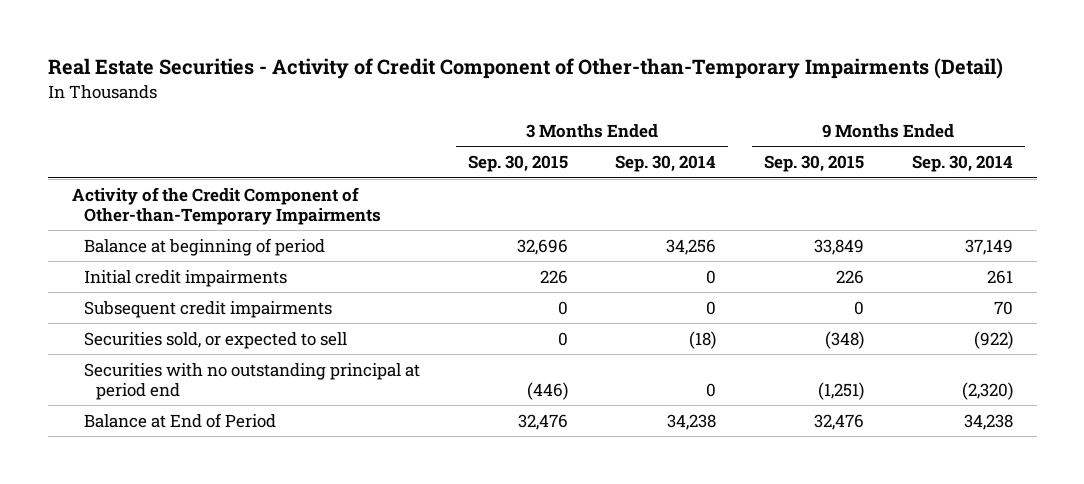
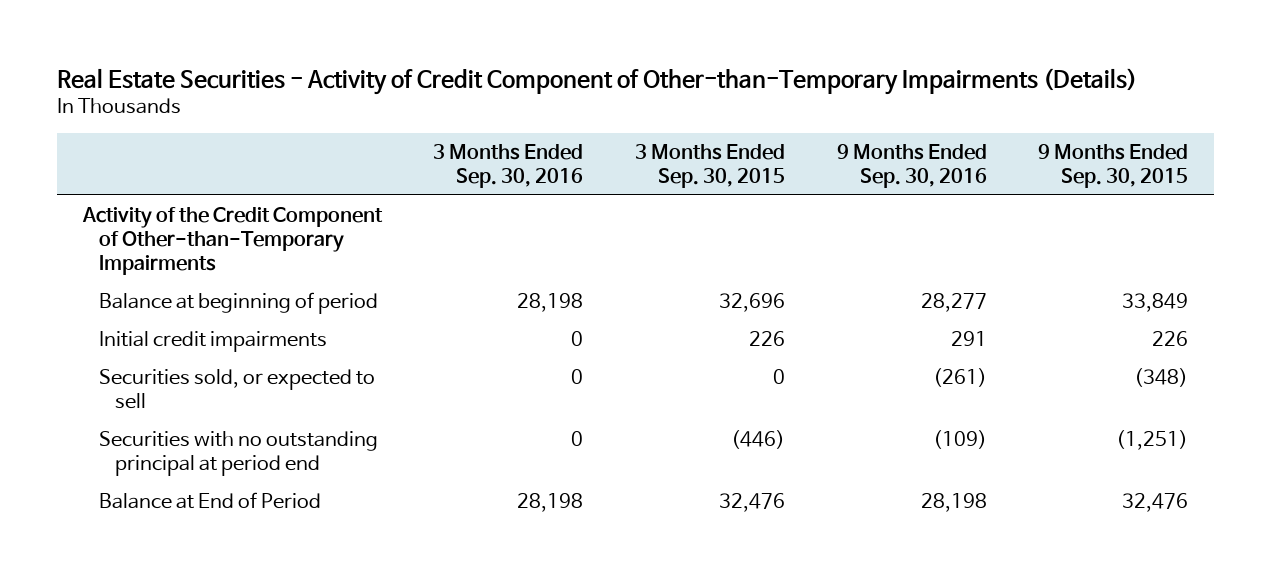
[47,58,1003,80] Real Estate Securities - Activity of Credit Component of Other-than-Temporary Impairments (Detail) -> [56,67,1137,95] Real Estate Securities - Activity of Credit Component of Other-than-Temporary Impairments (Details)
[615,155,717,173] Sep. 30, 2014 -> none
[911,155,1013,173] Sep. 30, 2014 -> none
none -> [433,143,584,188] 3 Months Ended Sep. 30, 2016
none -> [836,143,987,188] 9 Months Ended Sep. 30, 2016
[83,300,332,318] Subsequent credit impairments -> none

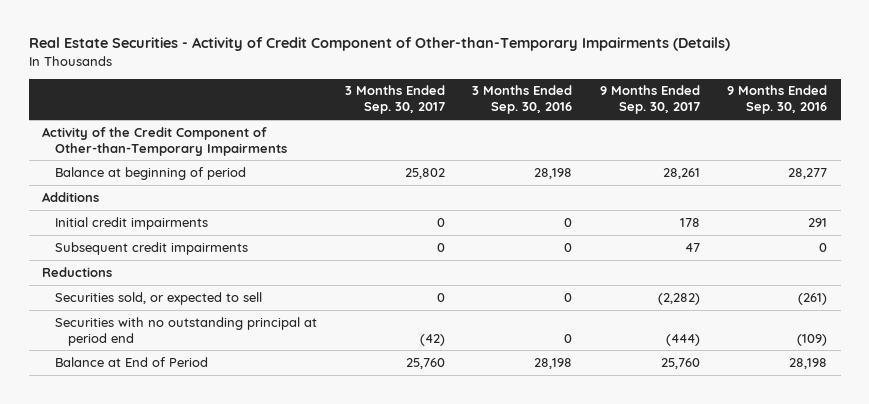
[634,143,785,188] 3 Months Ended Sep. 30, 2015 -> none
[1038,143,1189,188] 9 Months Ended Sep. 30, 2015 -> none
none -> [344,85,445,115] 3 Months Ended Sep. 30, 2017
none -> [599,85,700,115] 9 Months Ended Sep. 30, 2017
none -> [42,191,100,202] Additions
none -> [55,241,249,255] Subsequent credit impairments
none -> [42,266,113,277] Reductions

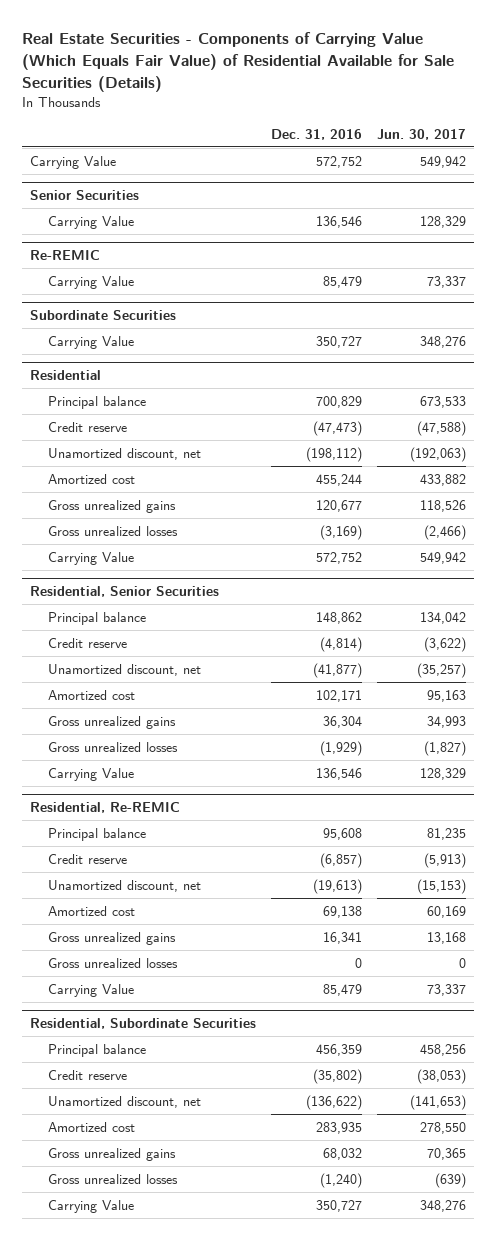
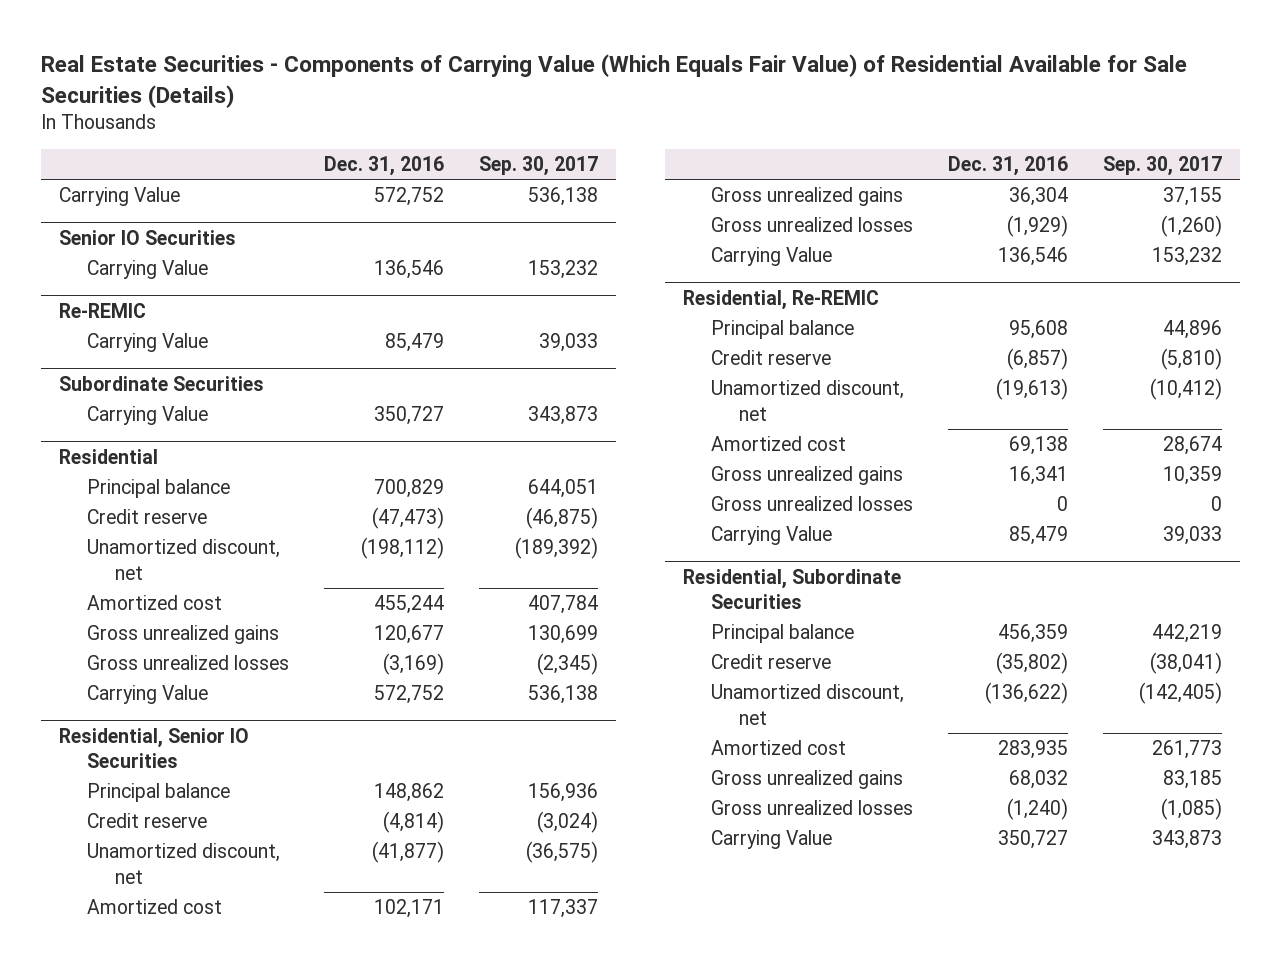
[377,128,467,140] Jun. 30, 2017 -> none
none -> [479,156,599,177] Sep. 30, 2017
[29,190,139,201] Senior Securities -> [58,229,236,245] Senior IO Securities
[29,586,219,598] Residential, Senior Securities -> [58,727,249,769] Residential, Senior IO Securities

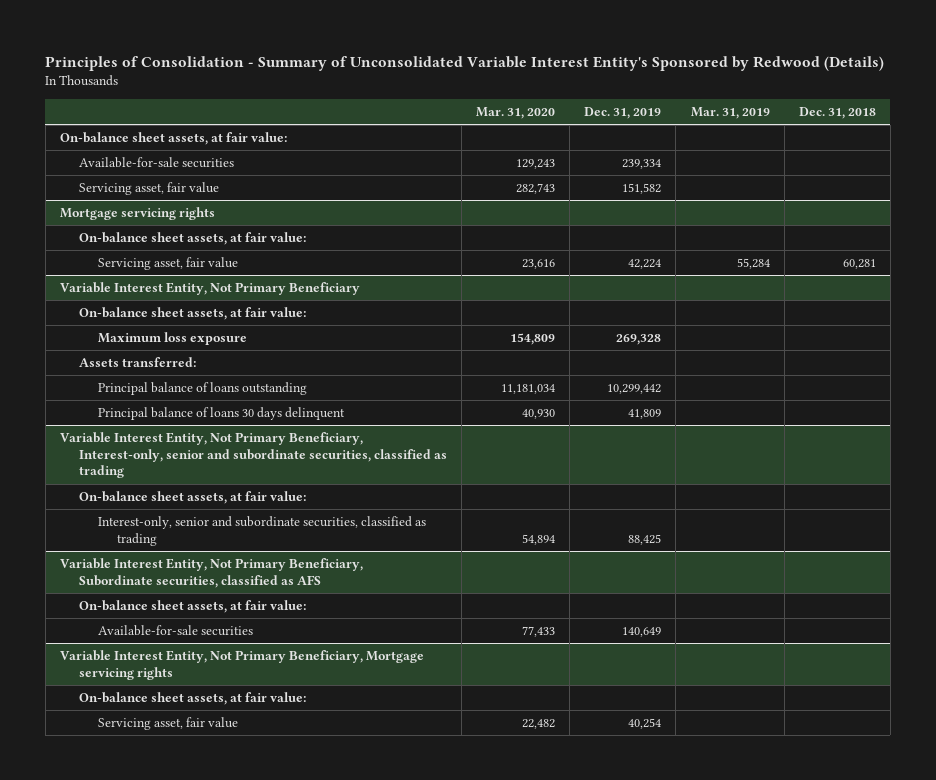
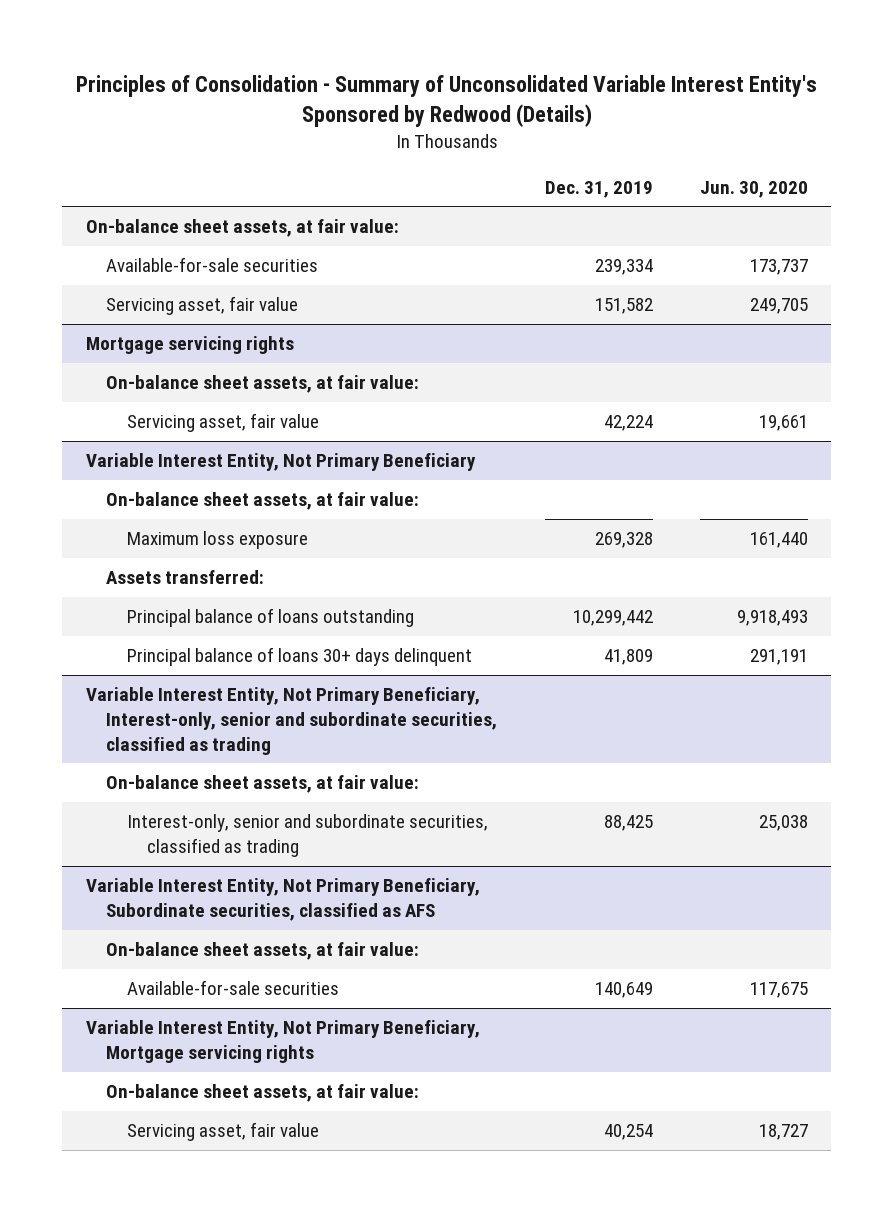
[476,106,556,119] Mar. 31, 2020 -> none
[690,106,770,119] Mar. 31, 2019 -> none
[798,106,876,119] Dec. 31, 2018 -> none
none -> [699,180,808,198] Jun. 30, 2020
[97,407,345,421] Principal balance of loans 30 days delinquent -> [126,647,472,667] Principal balance of loans 30+ days delinquent

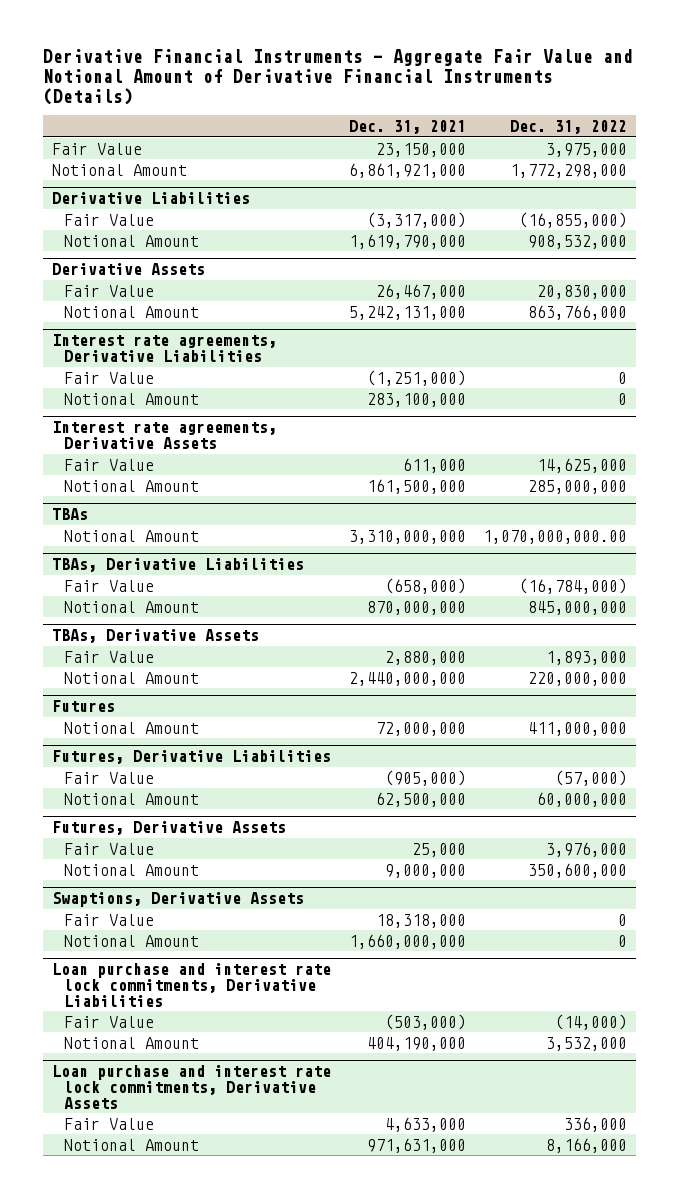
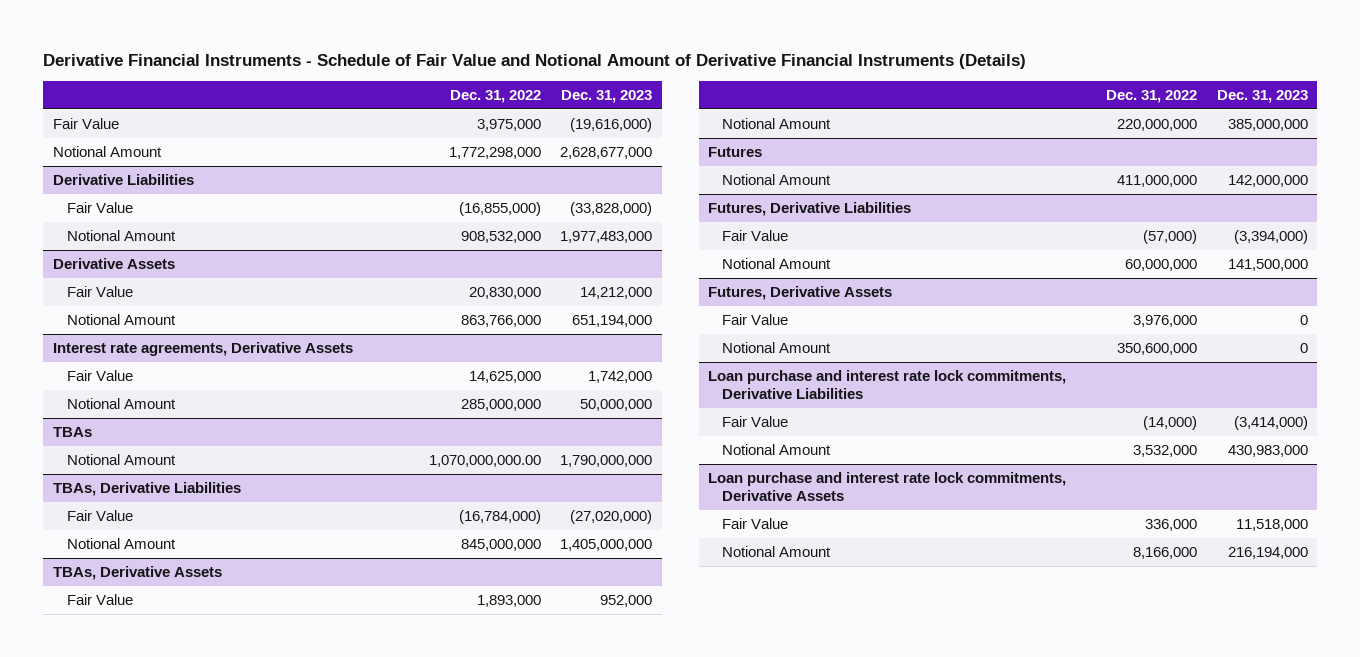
[43,48,634,105] Derivative Financial Instruments - Aggregate Fair Value and Notional Amount of Derivative Financial Instruments (Details) -> [43,54,1027,70] Derivative Financial Instruments - Schedule of Fair Value and Notional Amount of Derivative Financial Instruments (Details)
[348,119,466,134] Dec. 31, 2021 -> none
none -> [561,90,653,104] Dec. 31, 2023
[51,334,277,362] Interest rate agreements, Derivative Liabilities -> none
[63,371,154,384] Fair Value -> none
[63,392,199,405] Notional Amount -> none
[51,892,304,908] Swaptions, Derivative Assets -> none
[63,913,154,926] Fair Value -> none
[63,934,199,947] Notional Amount -> none

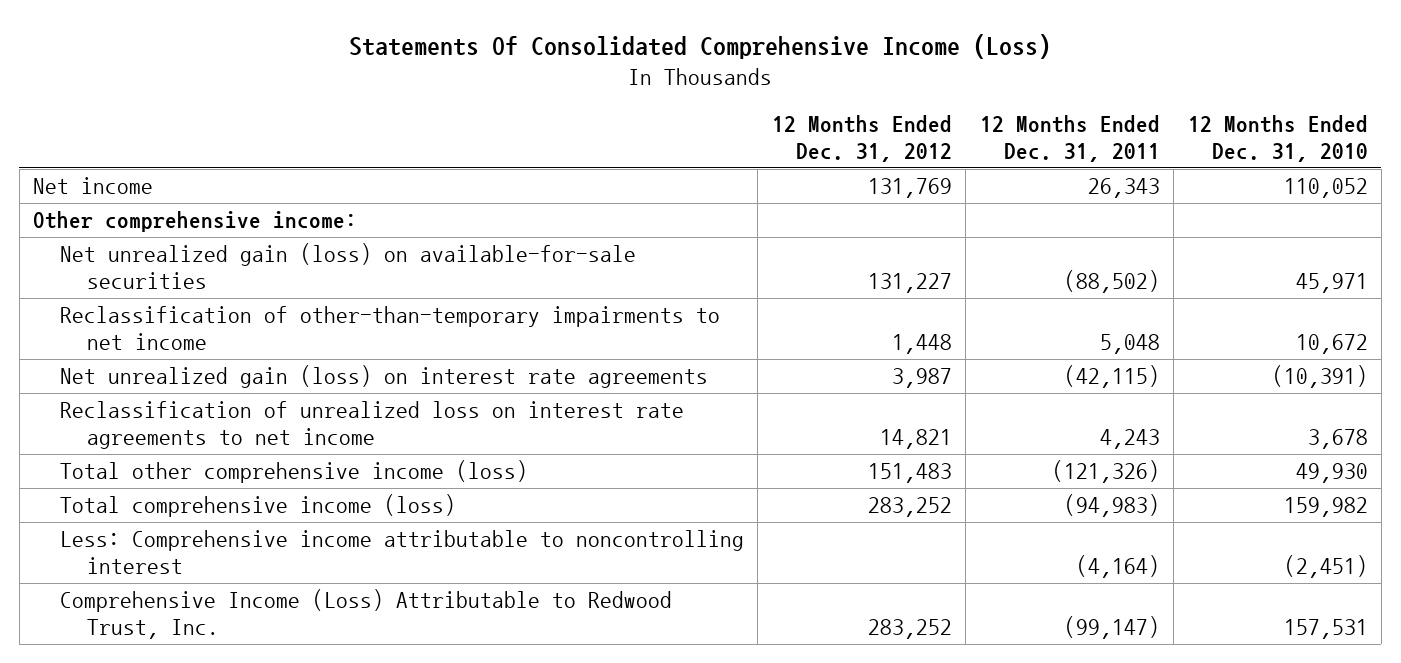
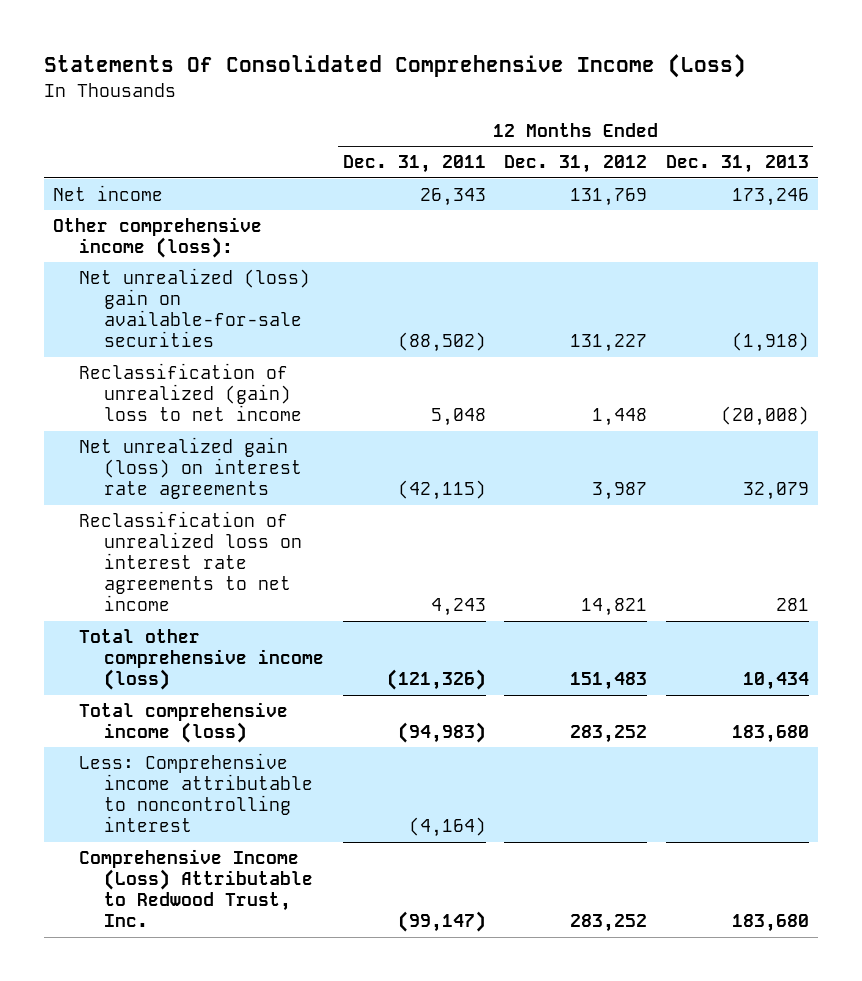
[1187,114,1368,163] 12 Months Ended Dec. 31, 2010 -> none
none -> [665,155,809,174] Dec. 31, 2013
[33,210,358,232] Other comprehensive income: -> [53,217,263,259] Other comprehensive income (loss):
[60,242,637,290] Net unrealized gain (loss) on available-for-sale securities -> [78,268,310,348] Net unrealized (loss) gain on available-for-sale securities
[60,305,721,351] Reclassification of other-than-temporary impairments to net income -> [78,363,303,422] Reclassification of unrealized (gain) loss to net income

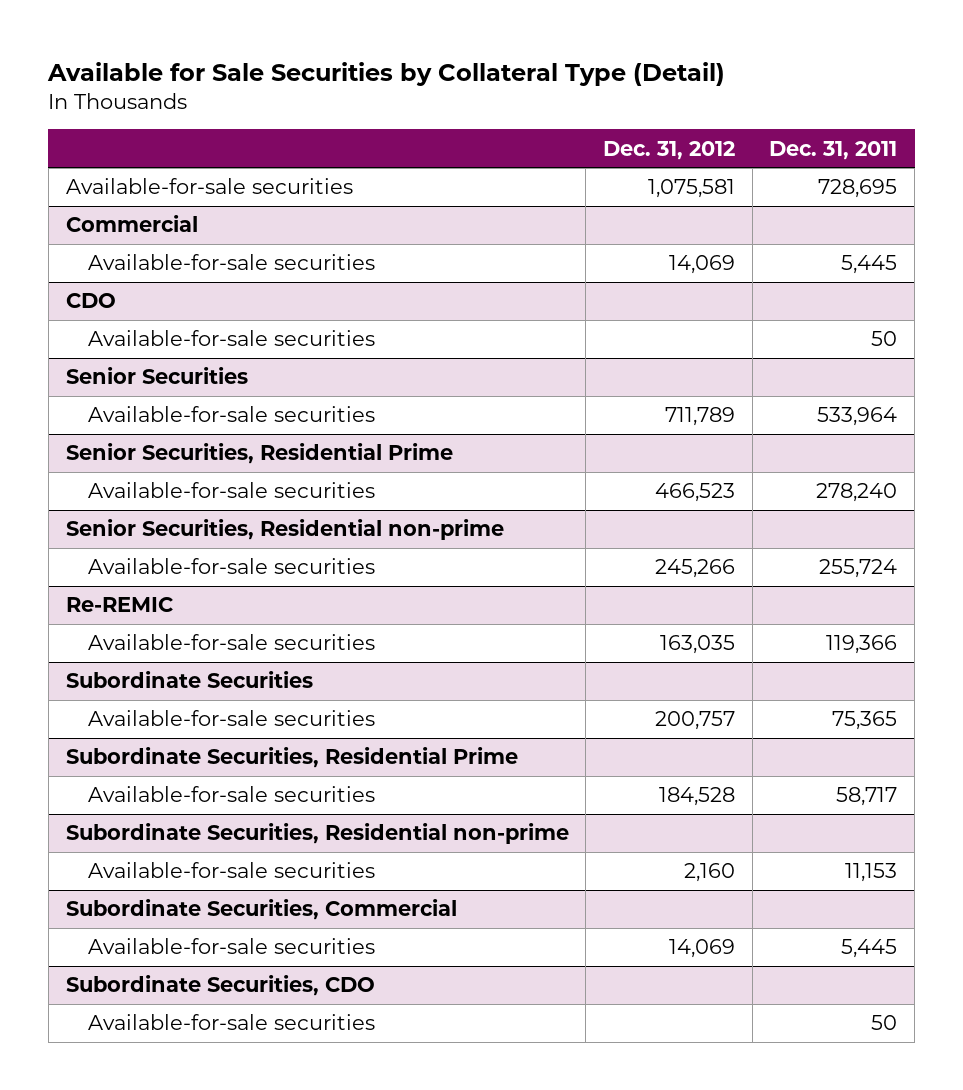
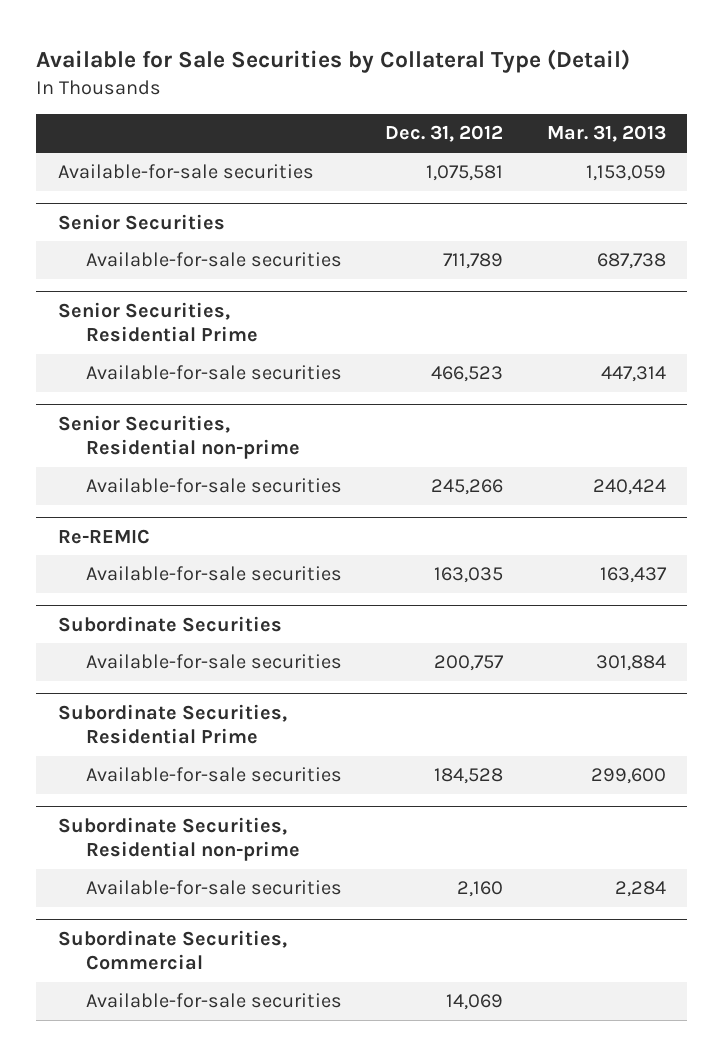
[769,140,898,160] Dec. 31, 2011 -> none
none -> [546,125,666,143] Mar. 31, 2013
[65,215,198,233] Commercial -> none
[88,254,376,271] Available-for-sale securities -> none
[65,293,116,309] CDO -> none
[88,330,376,347] Available-for-sale securities -> none
[65,975,375,997] Subordinate Securities, CDO -> none
[88,1014,376,1031] Available-for-sale securities -> none

